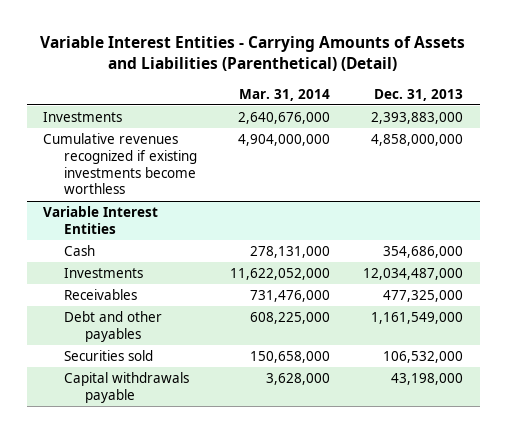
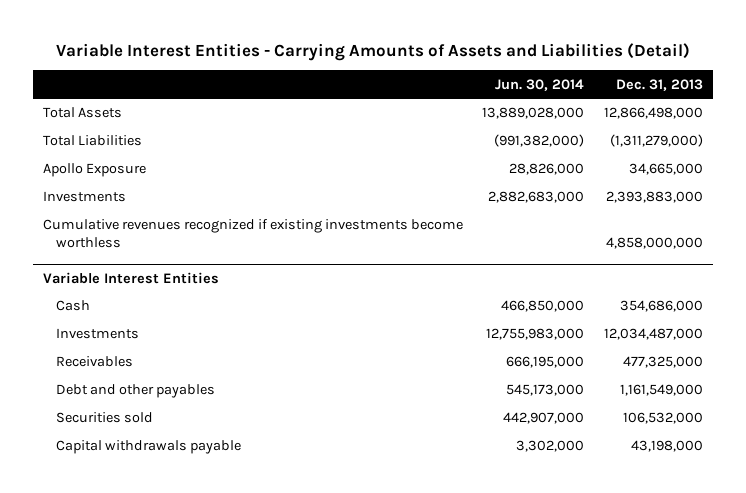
[40,35,466,72] Variable Interest Entities - Carrying Amounts of Assets and Liabilities (Parenthetical) (Detail) -> [55,42,690,61] Variable Interest Entities - Carrying Amounts of Assets and Liabilities (Detail)
[239,88,331,101] Mar. 31, 2014 -> none
none -> [495,78,585,91] Jun. 30, 2014
none -> [42,107,122,119] Total Assets
none -> [42,135,142,147] Total Liabilities
none -> [42,163,146,178] Apollo Exposure

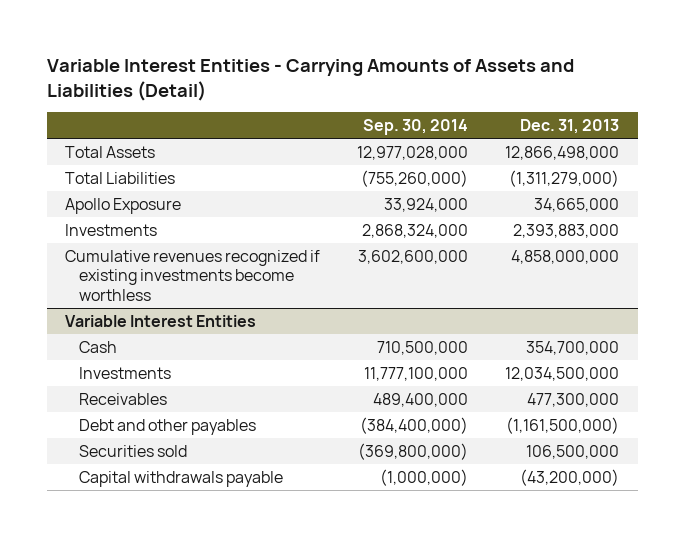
[495,78,585,91] Jun. 30, 2014 -> none
none -> [363,119,469,136] Sep. 30, 2014
[619,300,703,313] 354,686,000 -> [526,340,620,355] 354,700,000
[603,328,703,341] 12,034,487,000 -> [505,366,620,381] 12,034,500,000
[622,356,703,369] 477,325,000 -> [527,392,620,407] 477,300,000
[619,384,703,397] 1,161,549,000 -> [506,416,620,434] (1,161,500,000)
[622,412,703,425] 106,532,000 -> [526,444,620,459] 106,500,000
[630,440,703,453] 43,198,000 -> [520,468,620,486] (43,200,000)

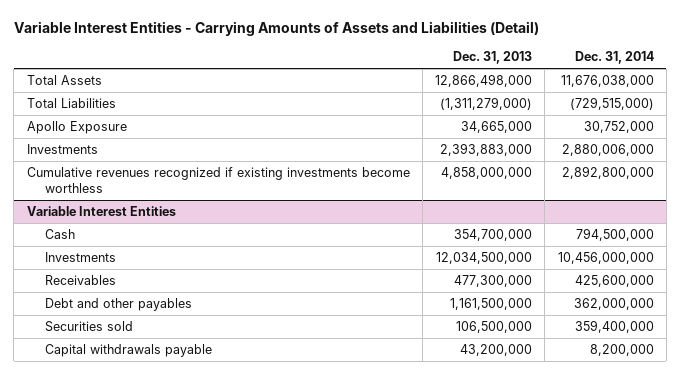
[363,119,469,136] Sep. 30, 2014 -> none
none -> [574,51,654,65] Dec. 31, 2014
[506,416,620,434] (1,161,500,000) -> [450,297,533,310] 1,161,500,000
[520,468,620,486] (43,200,000) -> [460,343,533,356] 43,200,000

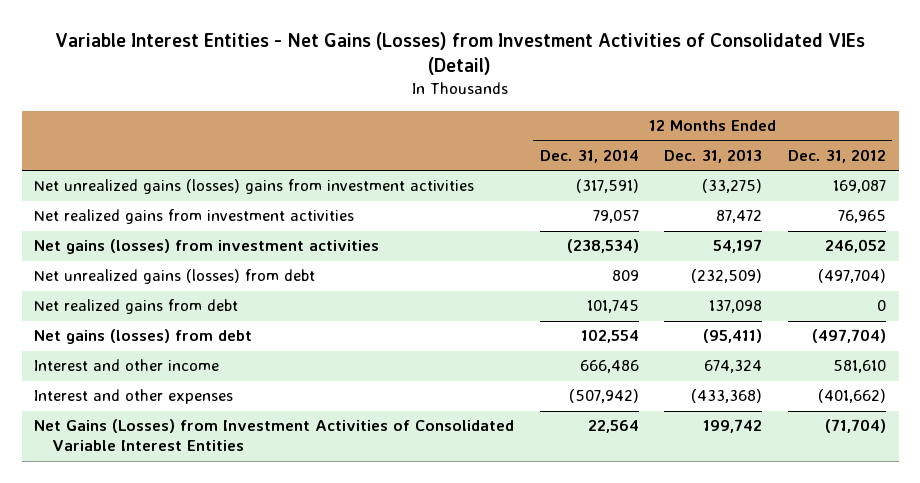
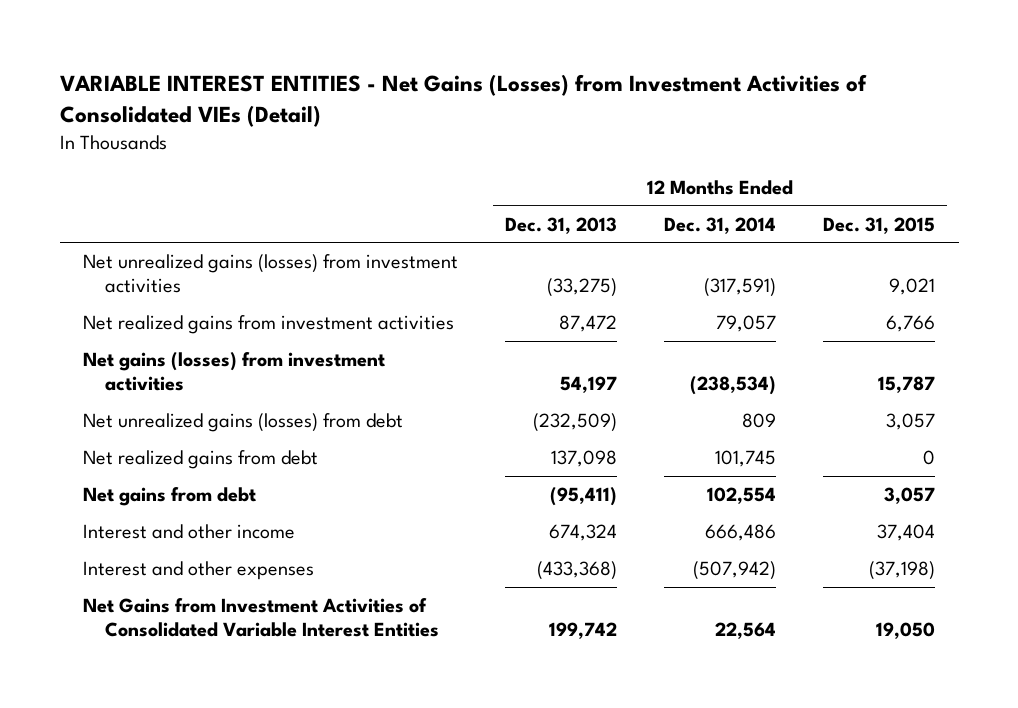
[55,31,866,76] Variable Interest Entities - Net Gains (Losses) from Investment Activities of Consolidated VIEs (Detail) -> [59,73,867,127] VARIABLE INTEREST ENTITIES - Net Gains (Losses) from Investment Activities of Consolidated VIEs (Detail)
[787,148,886,163] Dec. 31, 2012 -> none
none -> [823,216,936,234] Dec. 31, 2015
[34,179,475,195] Net unrealized gains (losses) gains from investment activities -> [83,253,459,293] Net unrealized gains (losses) from investment activities
[34,329,253,345] Net gains (losses) from debt -> [83,486,257,506] Net gains from debt
[34,419,515,452] Net Gains (Losses) from Investment Activities of Consolidated Variable Interest Entities -> [83,597,439,637] Net Gains from Investment Activities of Consolidated Variable Interest Entities

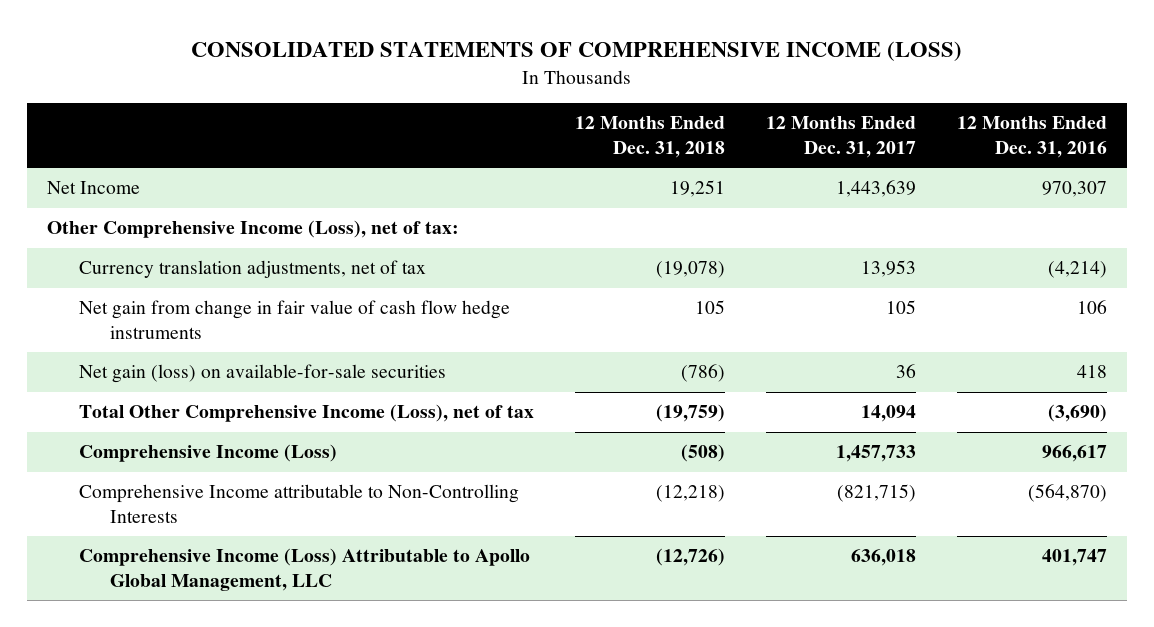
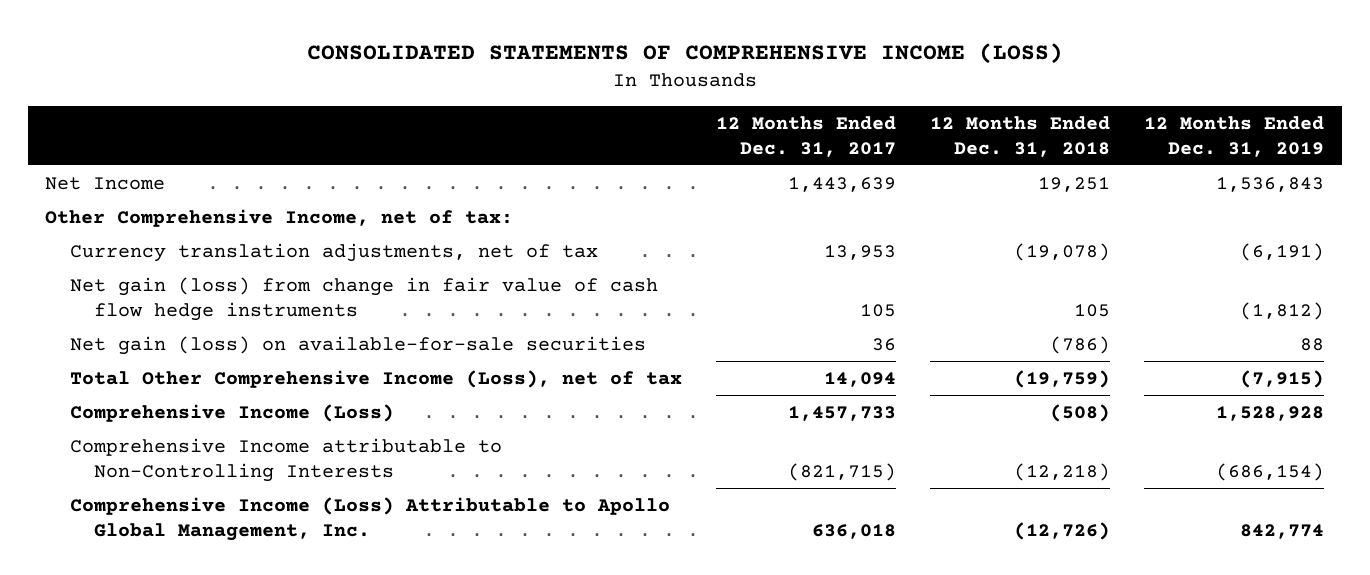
[956,116,1107,158] 12 Months Ended Dec. 31, 2016 -> none
none -> [1144,115,1325,157] 12 Months Ended Dec. 31, 2019
[47,220,460,239] Other Comprehensive Income (Loss), net of tax: -> [45,208,514,227] Other Comprehensive Income, net of tax:
[78,300,510,339] Net gain from change in fair value of cash flow hedge instruments -> [69,276,658,321] Net gain (loss) from change in fair value of cash flow hedge instruments
[78,548,530,591] Comprehensive Income (Loss) Attributable to Apollo Global Management, LLC -> [69,496,670,541] Comprehensive Income (Loss) Attributable to Apollo Global Management, Inc.

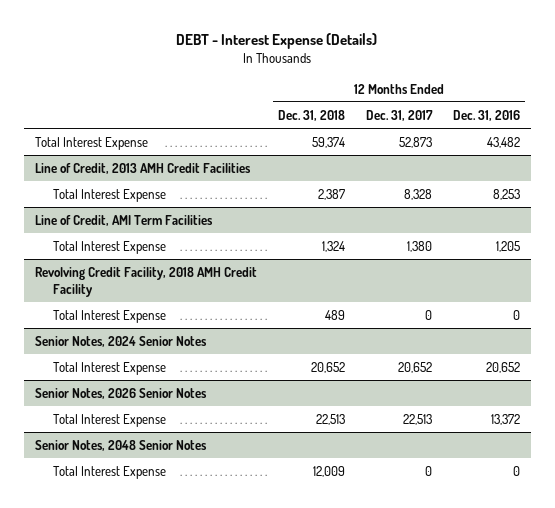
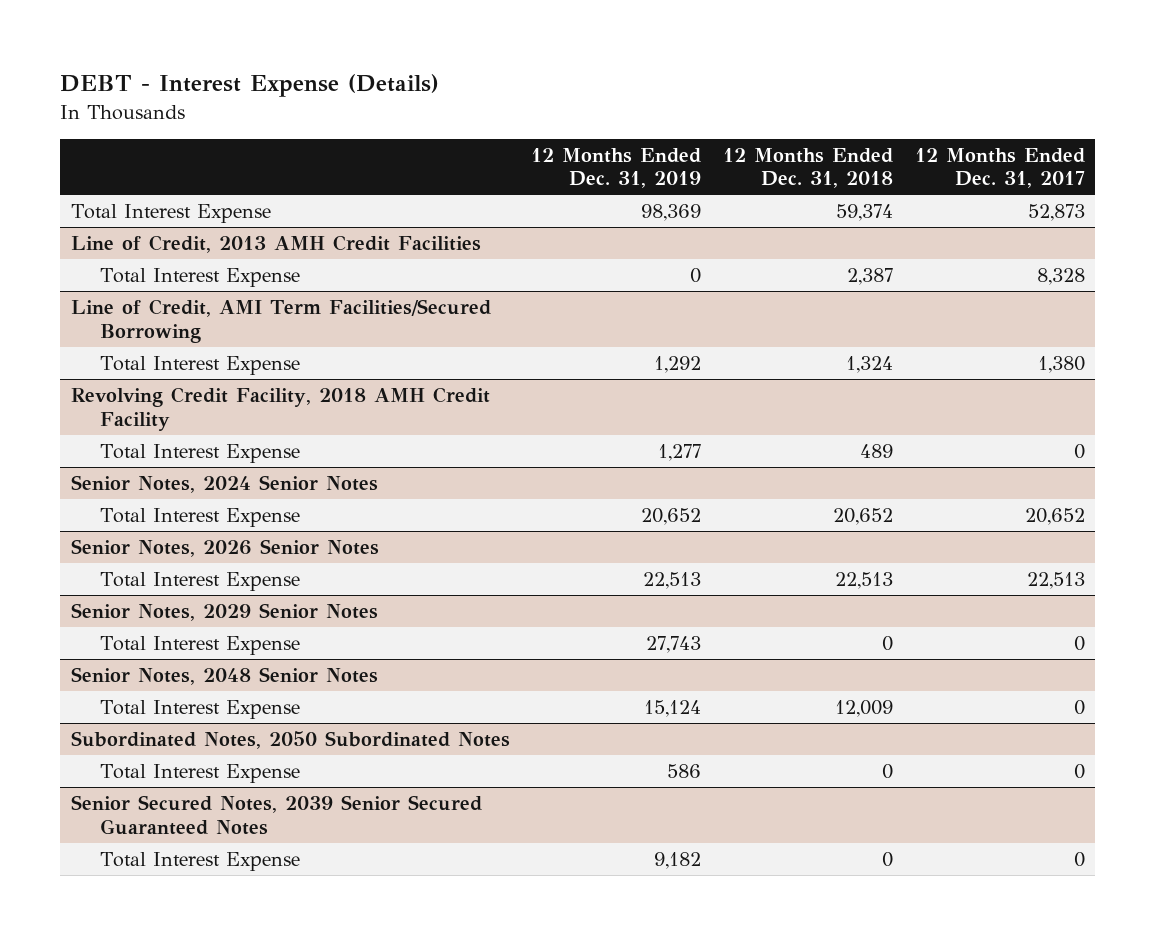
[453,109,521,121] Dec. 31, 2016 -> none
none -> [531,147,702,189] 12 Months Ended Dec. 31, 2019
[34,214,213,226] Line of Credit, AMI Term Facilities -> [70,298,491,343] Line of Credit, AMI Term Facilities/Secured Borrowing
none -> [70,602,378,621] Senior Notes, 2029 Senior Notes
none -> [100,635,301,655] Total Interest Expense
none -> [70,730,510,749] Subordinated Notes, 2050 Subordinated Notes
none -> [100,763,301,783] Total Interest Expense
none -> [70,794,482,835] Senior Secured Notes, 2039 Senior Secured Guaranteed Notes
none -> [100,851,301,871] Total Interest Expense

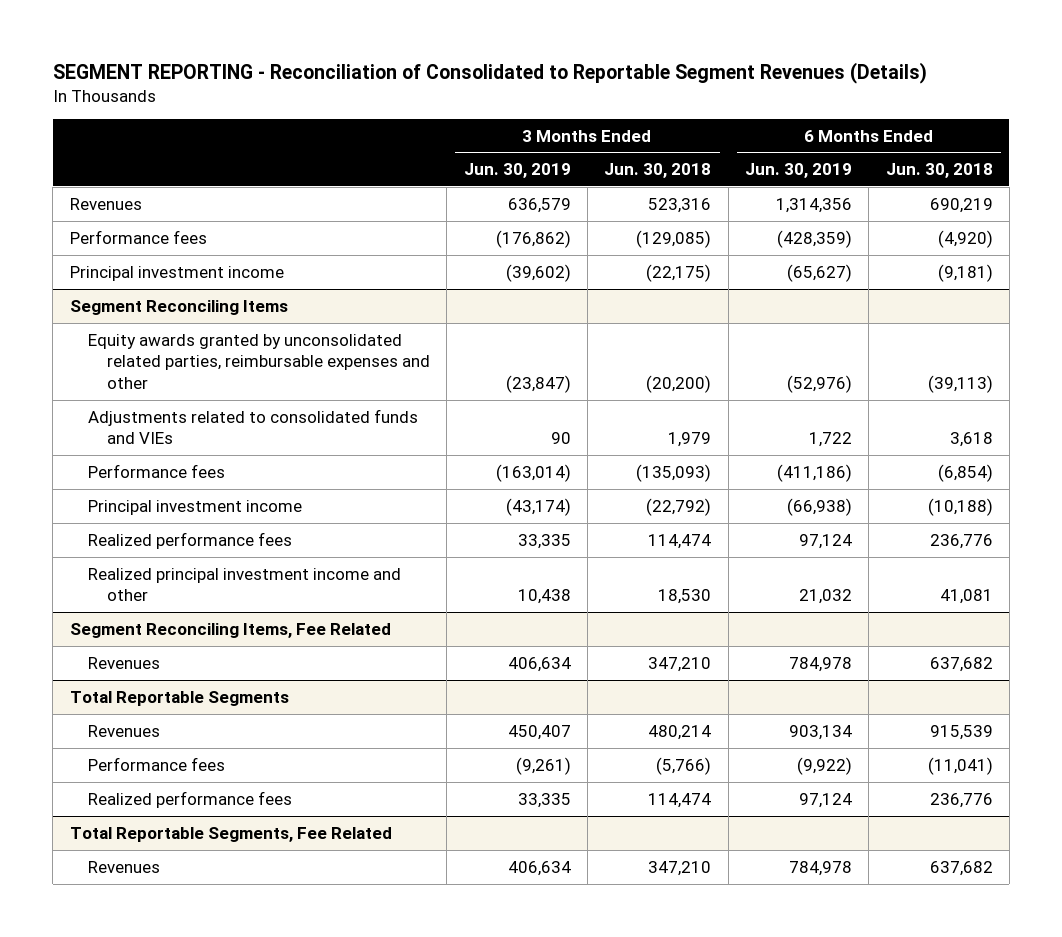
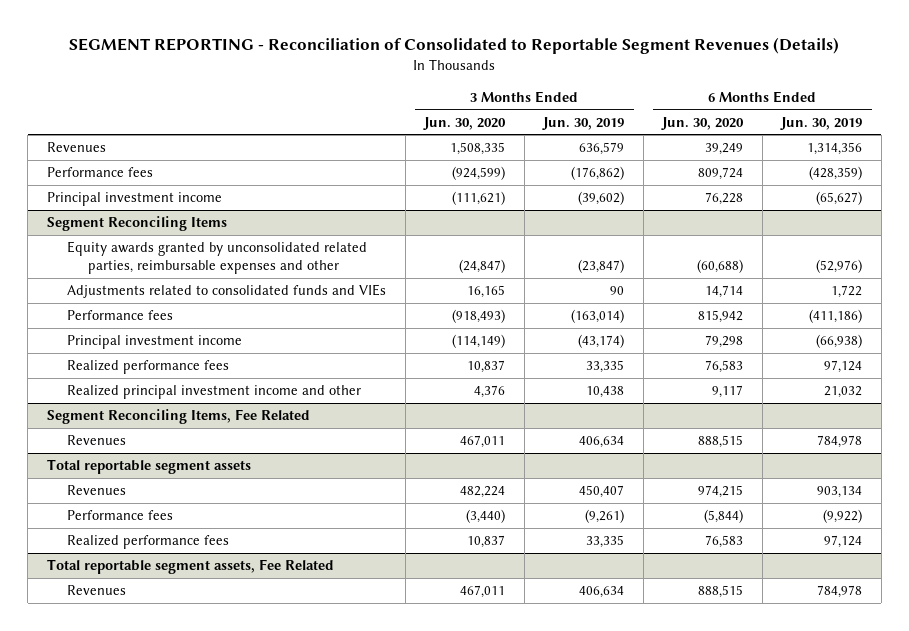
[604,163,712,179] Jun. 30, 2018 -> none
[885,163,993,179] Jun. 30, 2018 -> none
none -> [423,116,507,130] Jun. 30, 2020
none -> [661,116,745,130] Jun. 30, 2020
[69,690,289,706] Total Reportable Segments -> [46,459,251,475] Total reportable segment assets
[69,826,392,842] Total Reportable Segments, Fee Related -> [46,559,334,575] Total reportable segment assets, Fee Related

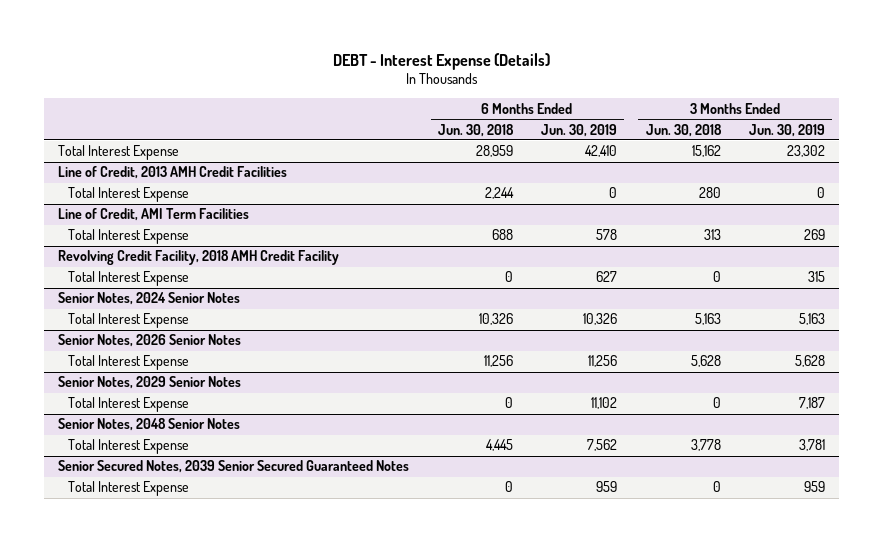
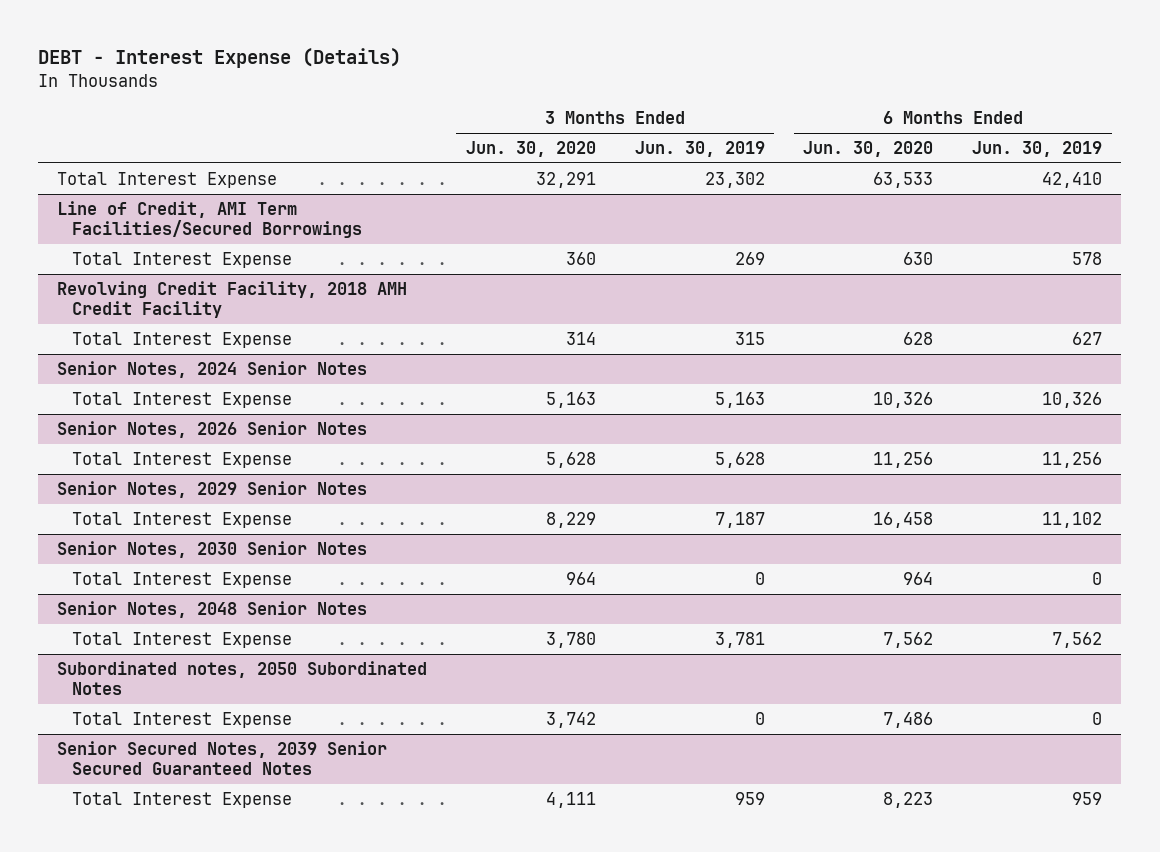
[437,123,514,137] Jun. 30, 2018 -> none
[645,123,722,137] Jun. 30, 2018 -> none
none -> [466,141,597,158] Jun. 30, 2020
none -> [803,141,934,158] Jun. 30, 2020
[58,166,288,180] Line of Credit, 2013 AMH Credit Facilities -> none
[68,187,190,203] Total Interest Expense -> none
[58,208,250,222] Line of Credit, AMI Term Facilities -> [57,200,362,239] Line of Credit, AMI Term Facilities/Secured Borrowings
none -> [57,540,368,558] Senior Notes, 2030 Senior Notes
none -> [71,571,292,588] Total Interest Expense
none -> [57,660,428,696] Subordinated notes, 2050 Subordinated Notes
none -> [71,711,292,728] Total Interest Expense

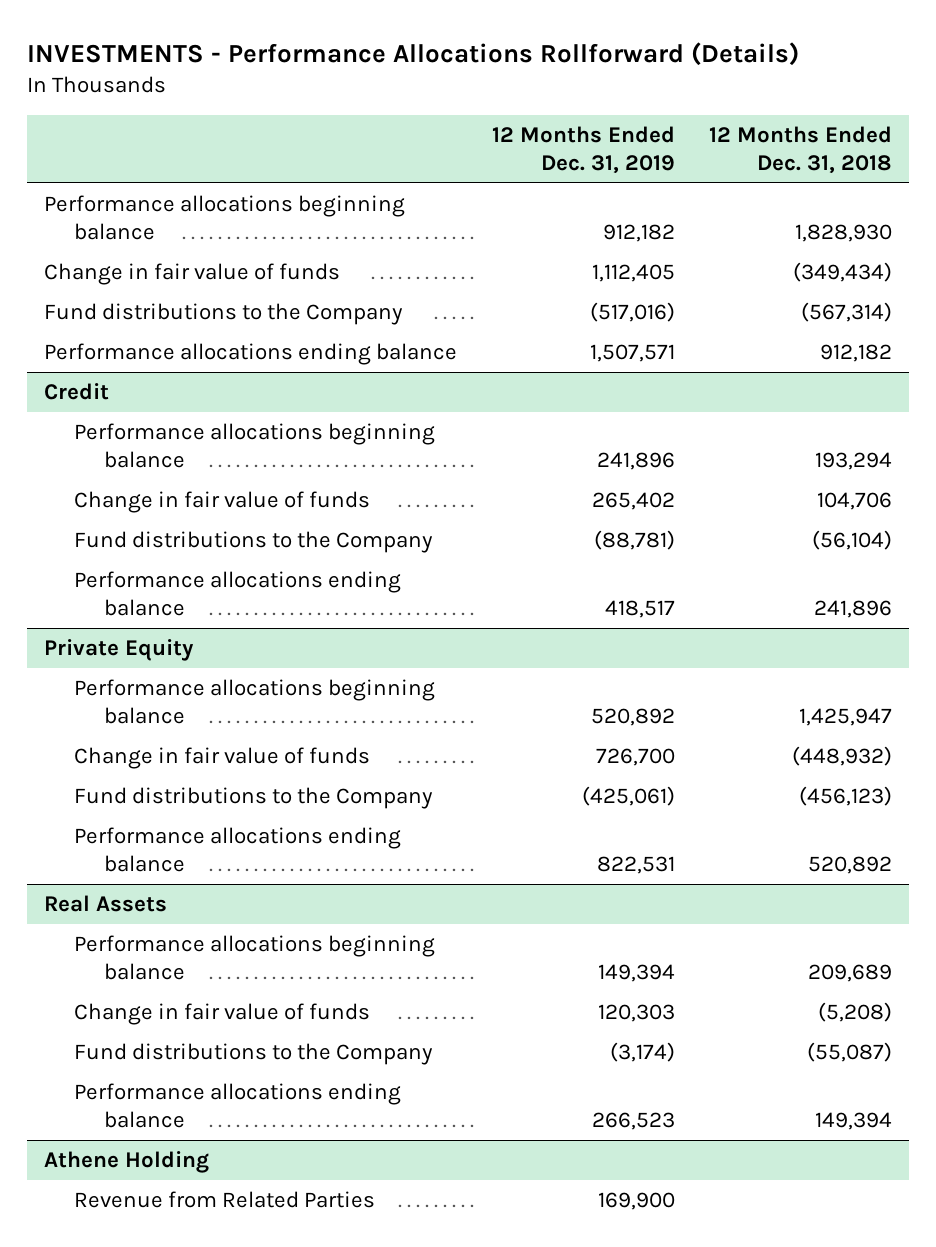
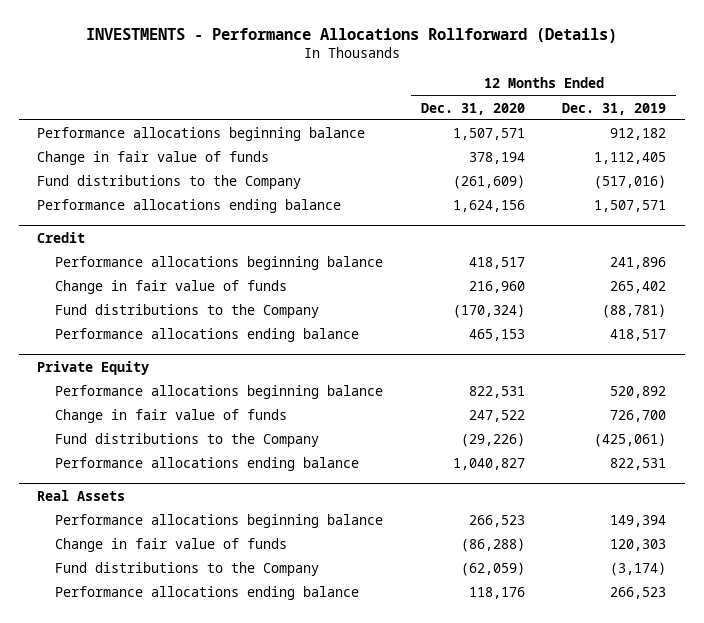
[709,125,893,174] 12 Months Ended Dec. 31, 2018 -> none
none -> [420,102,525,115] Dec. 31, 2020
[43,1151,209,1174] Athene Holding -> none
[74,1191,376,1209] Revenue from Related Parties -> none

